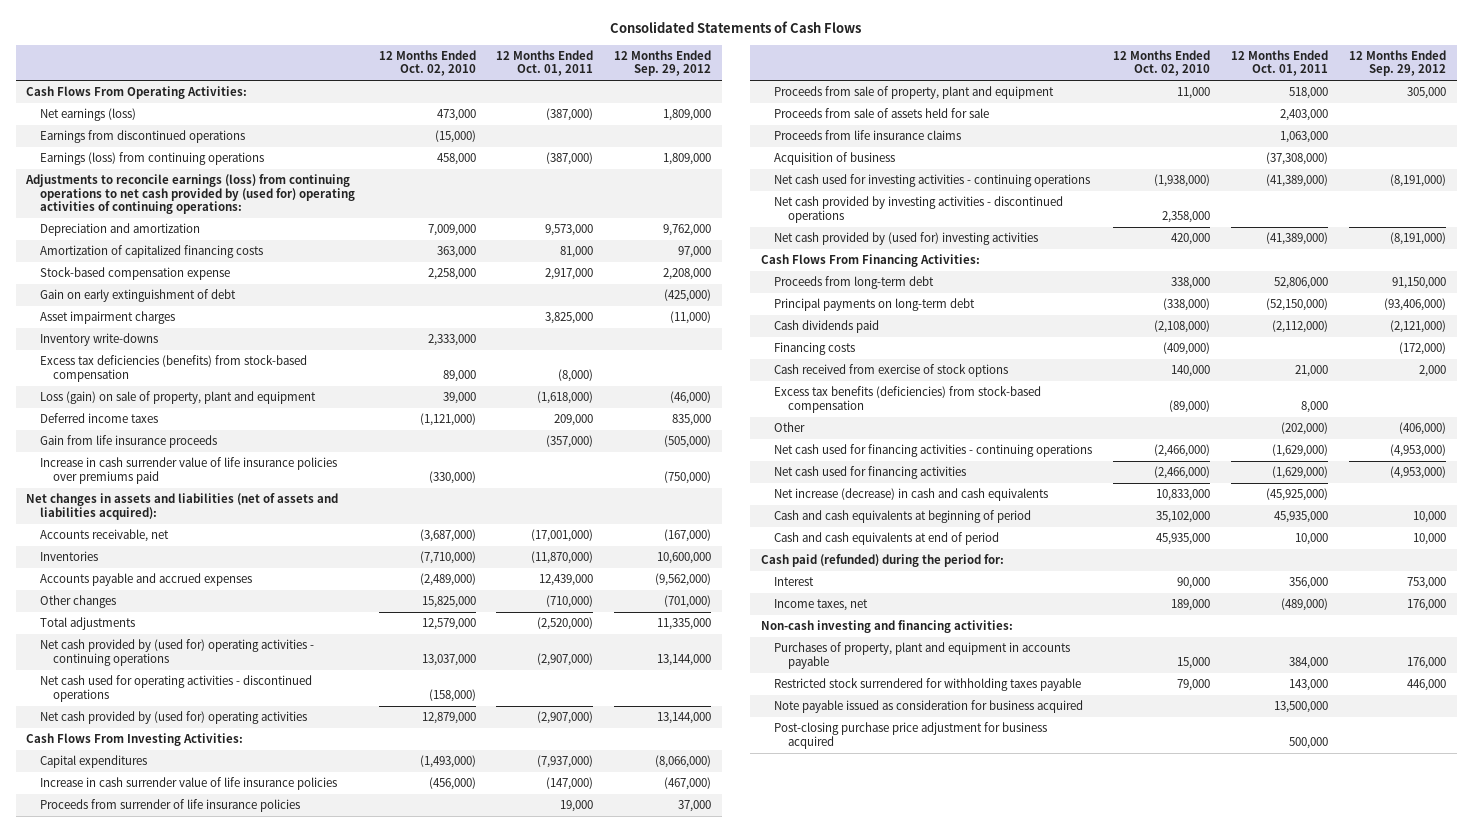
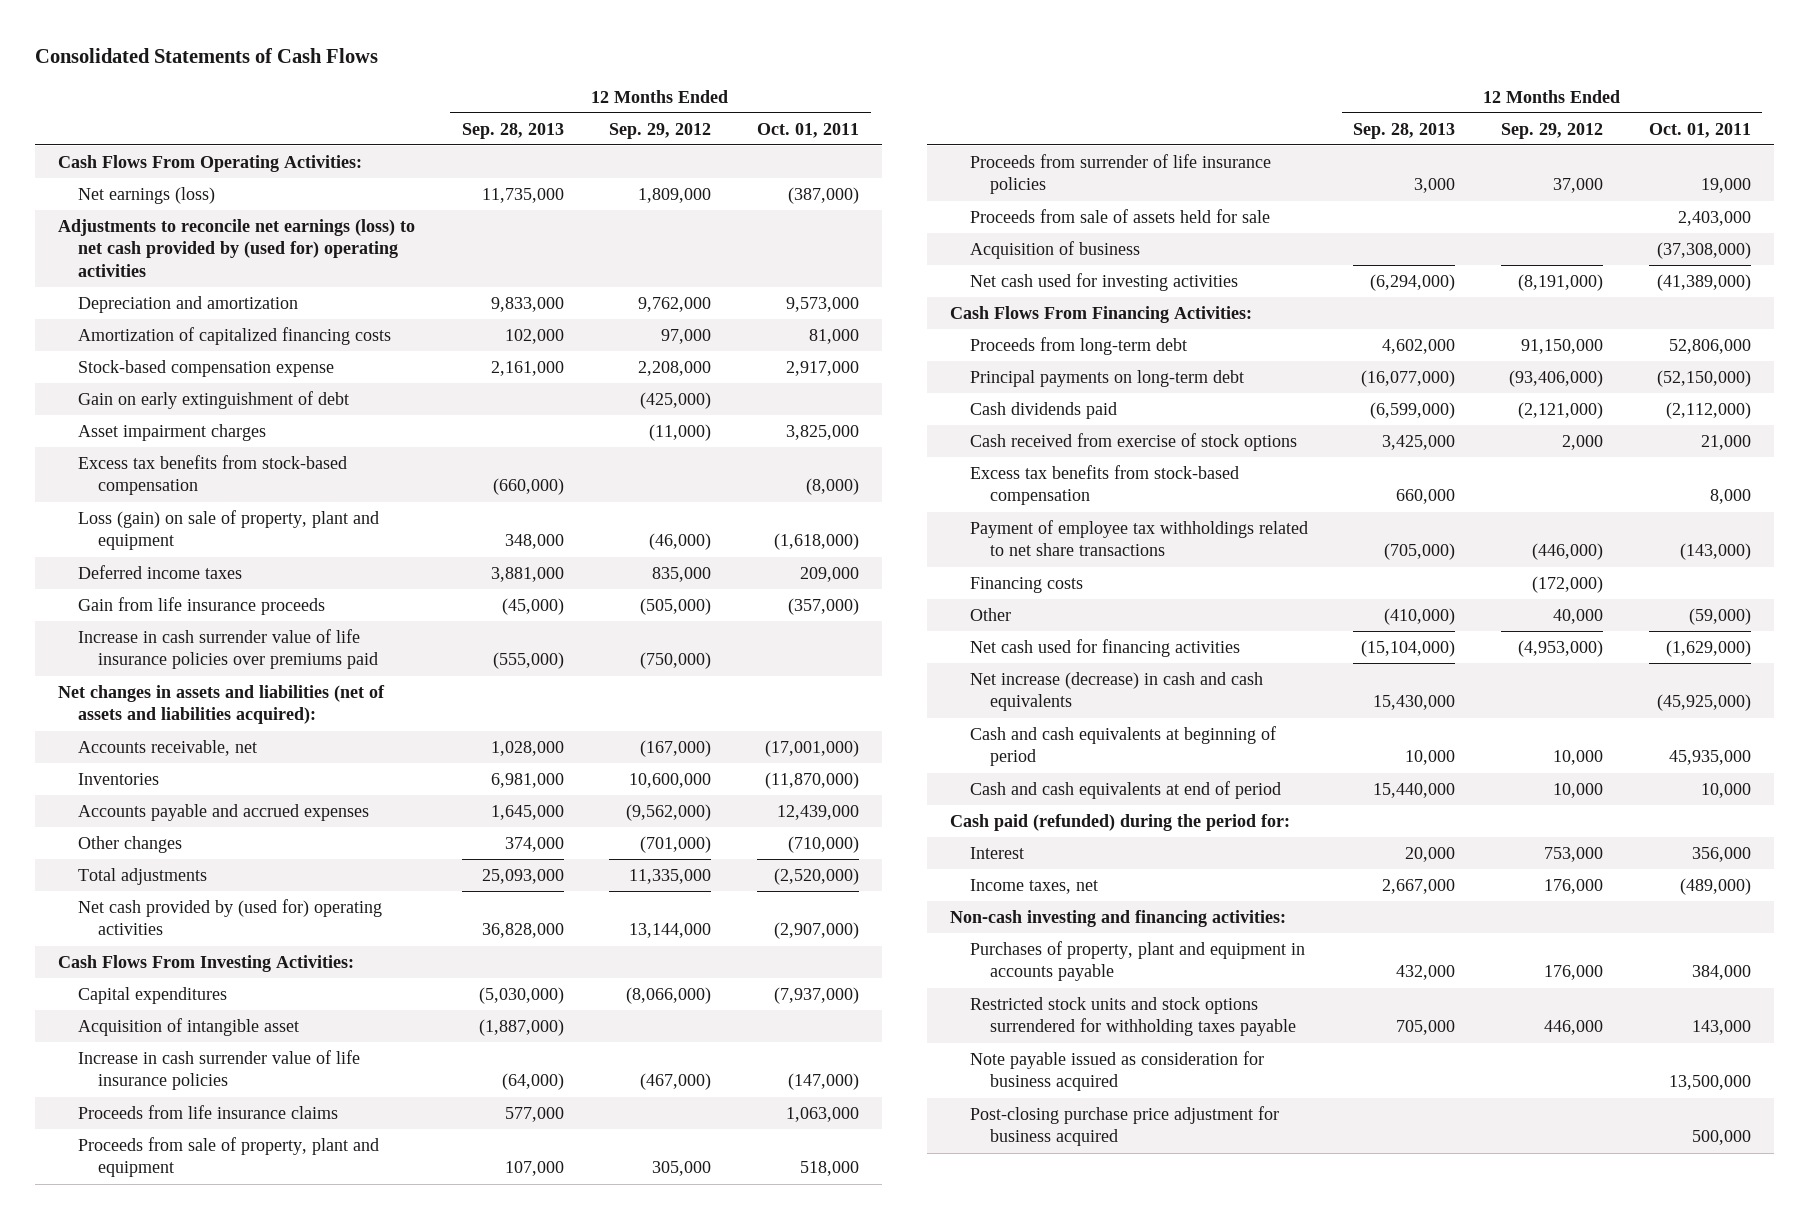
[378,50,476,77] 12 Months Ended Oct. 02, 2010 -> none
none -> [461,122,564,139] Sep. 28, 2013
[39,130,245,144] Earnings from discontinued operations -> none
[39,152,264,166] Earnings (loss) from continuing operations -> none
[25,174,355,214] Adjustments to reconcile earnings (loss) from continuing operations to net cash provided by (used for) operating activities of continuing operations: -> [57,218,415,277] Adjustments to reconcile net earnings (loss) to net cash provided by (used for) operating activities
[39,333,158,347] Inventory write-downs -> none
[39,355,307,382] Excess tax deficiencies (benefits) from stock-based compensation -> [77,454,347,496] Excess tax benefits from stock-based compensation
[39,639,314,666] Net cash provided by (used for) operating activities - continuing operations -> none
[39,675,312,702] Net cash used for operating activities - discontinued operations -> none
none -> [77,1017,299,1036] Acquisition of intangible asset
[774,130,962,141] Proceeds from life insurance claims -> [77,1104,338,1119] Proceeds from life insurance claims
[39,799,300,813] Proceeds from surrender of life insurance policies -> [969,153,1271,195] Proceeds from surrender of life insurance policies
[774,174,1091,188] Net cash used for investing activities - continuing operations -> none
[774,196,1064,223] Net cash provided by investing activities - discontinued operations -> none
[774,232,1039,246] Net cash provided by (used for) investing activities -> [969,272,1238,291] Net cash used for investing activities
[774,444,1093,458] Net cash used for financing activities - continuing operations -> none
[774,386,1042,413] Excess tax benefits (deficiencies) from stock-based compensation -> [969,464,1239,506] Excess tax benefits from stock-based compensation
none -> [969,519,1308,557] Payment of employee tax withholdings related to net share transactions
[774,342,856,356] Financing costs -> [969,576,1083,593] Financing costs
[1281,422,1329,436] (202,000) -> [1688,607,1751,625] (59,000)
[1399,422,1447,436] (406,000) -> [1553,608,1604,624] 40,000
[774,678,1082,692] Restricted stock surrendered for withholding taxes payable -> [969,996,1296,1037] Restricted stock units and stock options surrendered for withholding taxes payable

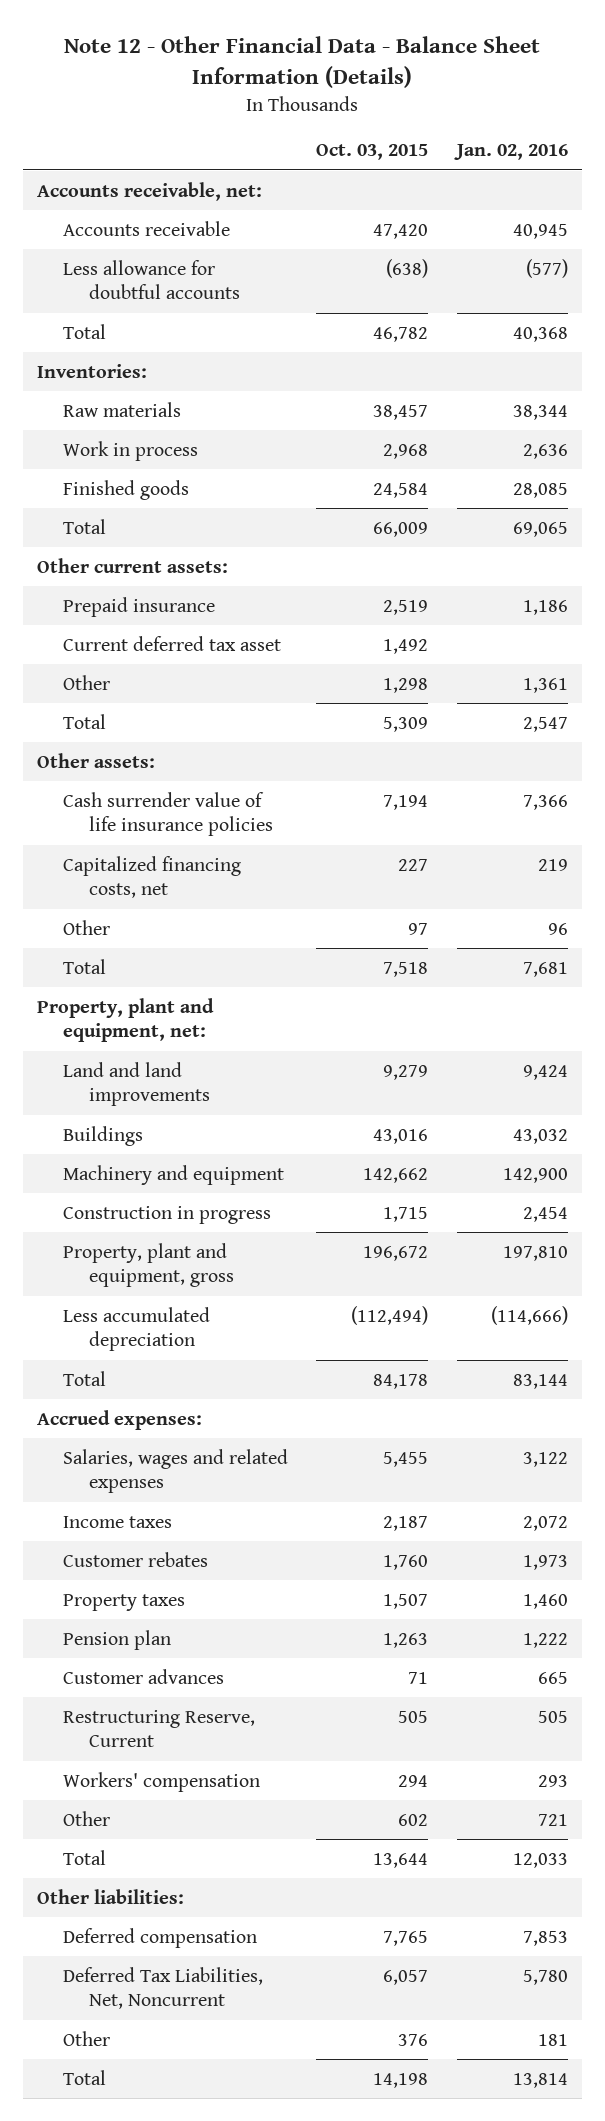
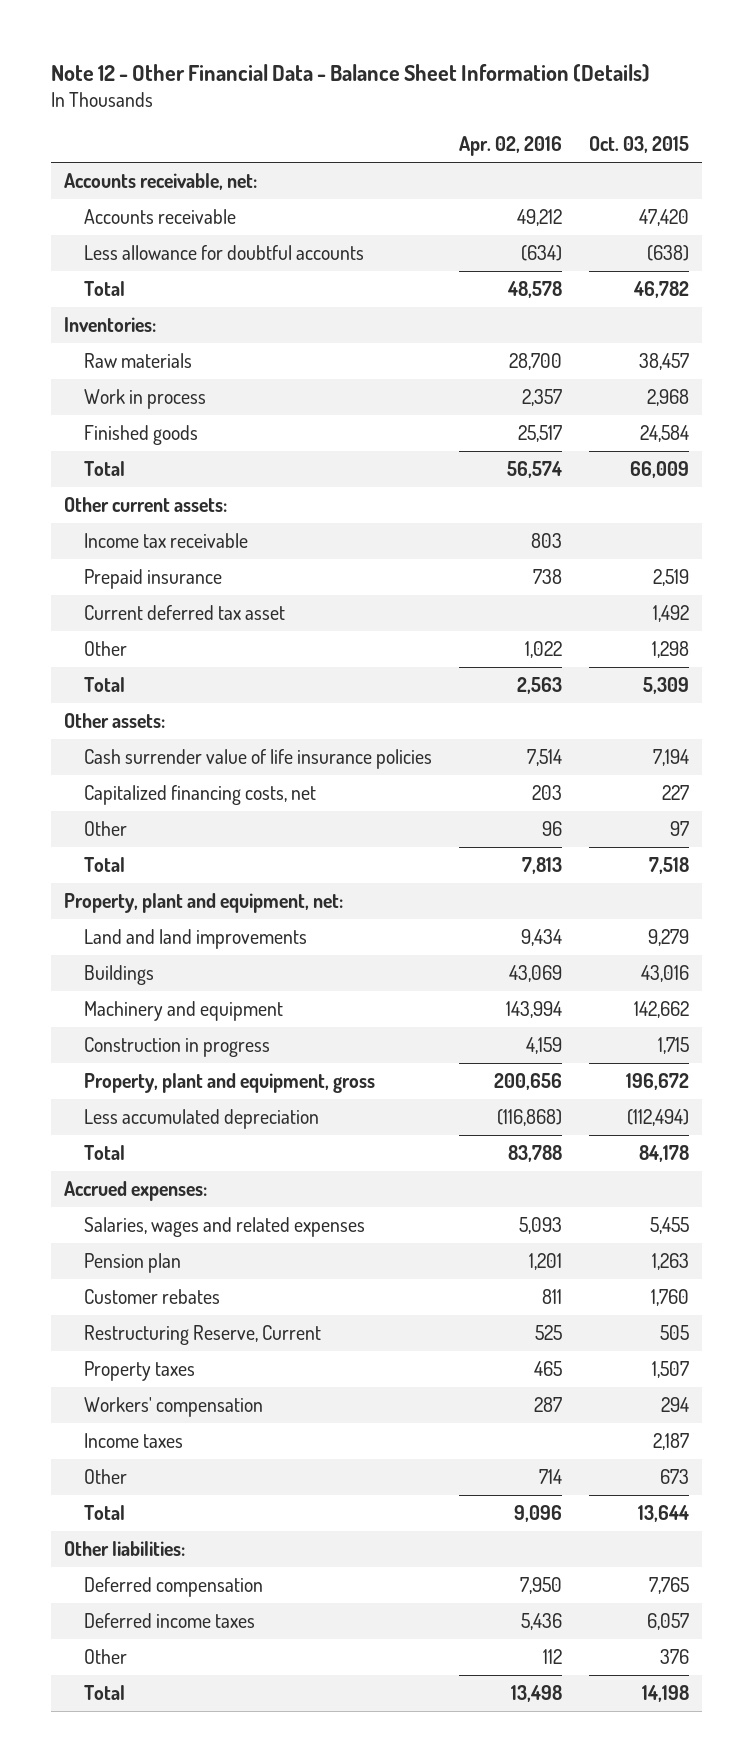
[453,144,568,161] Jan. 02, 2016 -> none
none -> [458,136,562,157] Apr. 02, 2016
none -> [83,533,248,549] Income tax receivable
[62,1668,224,1684] Customer advances -> none
[62,1551,208,1567] Customer rebates -> [83,1289,220,1305] Customer rebates
[62,1593,185,1611] Property taxes -> [83,1361,195,1382] Property taxes
[62,1515,172,1528] Income taxes -> [83,1433,183,1449] Income taxes
[398,1813,429,1826] 602 -> [659,1469,689,1485] 673
[62,1966,263,2010] Deferred Tax Liabilities, Net, Noncurrent -> [83,1613,255,1629] Deferred income taxes

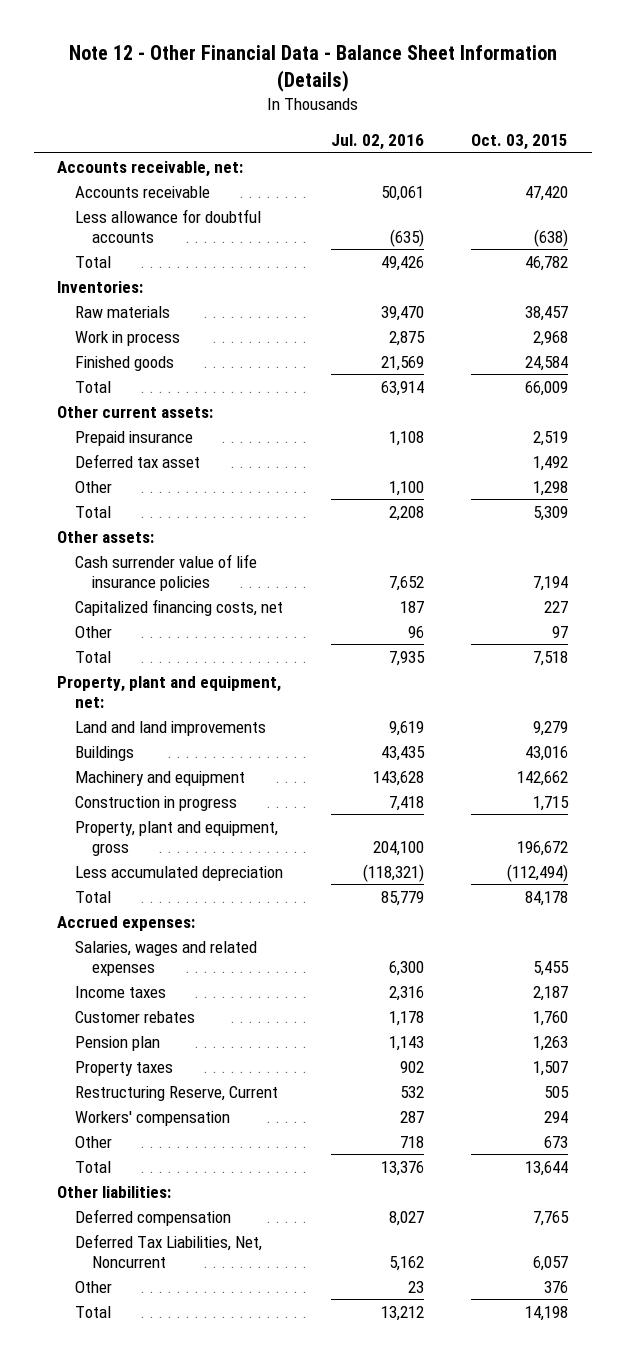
[458,136,562,157] Apr. 02, 2016 -> none
none -> [330,134,424,151] Jul. 02, 2016
[83,533,248,549] Income tax receivable -> none
[83,605,285,621] Current deferred tax asset -> [74,453,200,468] Deferred tax asset
[83,1433,183,1449] Income taxes -> [74,985,166,998] Income taxes
[83,1253,181,1274] Pension plan -> [74,1035,160,1051] Pension plan
[83,1325,321,1346] Restructuring Reserve, Current -> [74,1085,278,1101] Restructuring Reserve, Current
[83,1613,255,1629] Deferred income taxes -> [74,1233,262,1269] Deferred Tax Liabilities, Net, Noncurrent

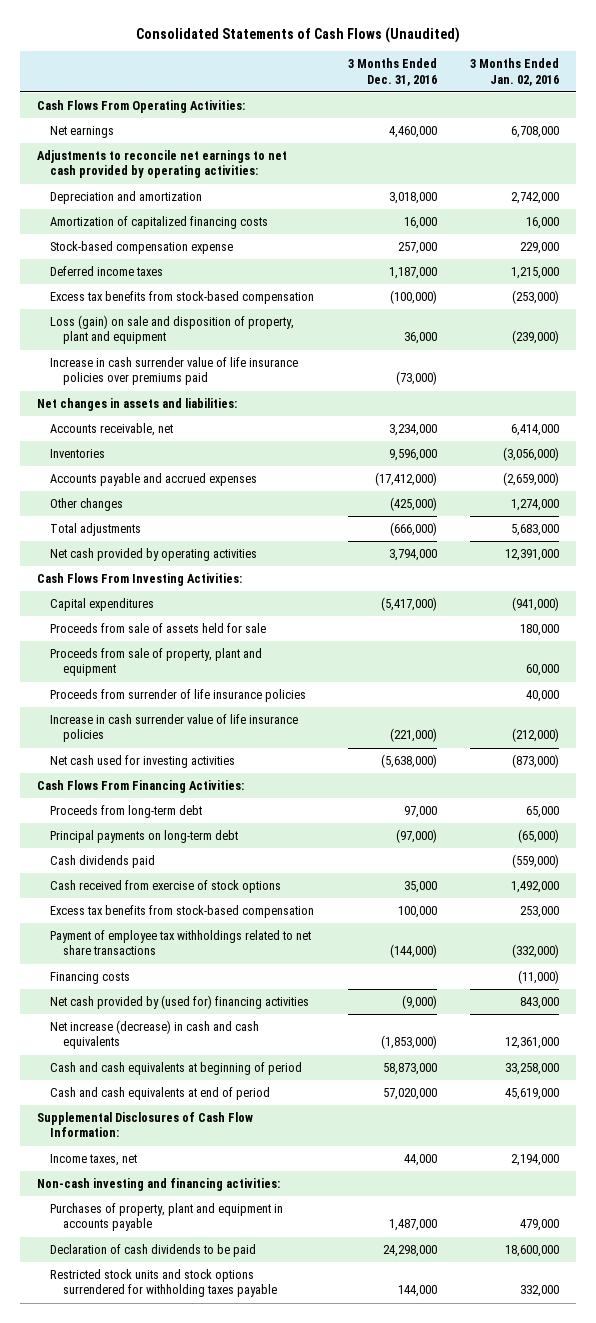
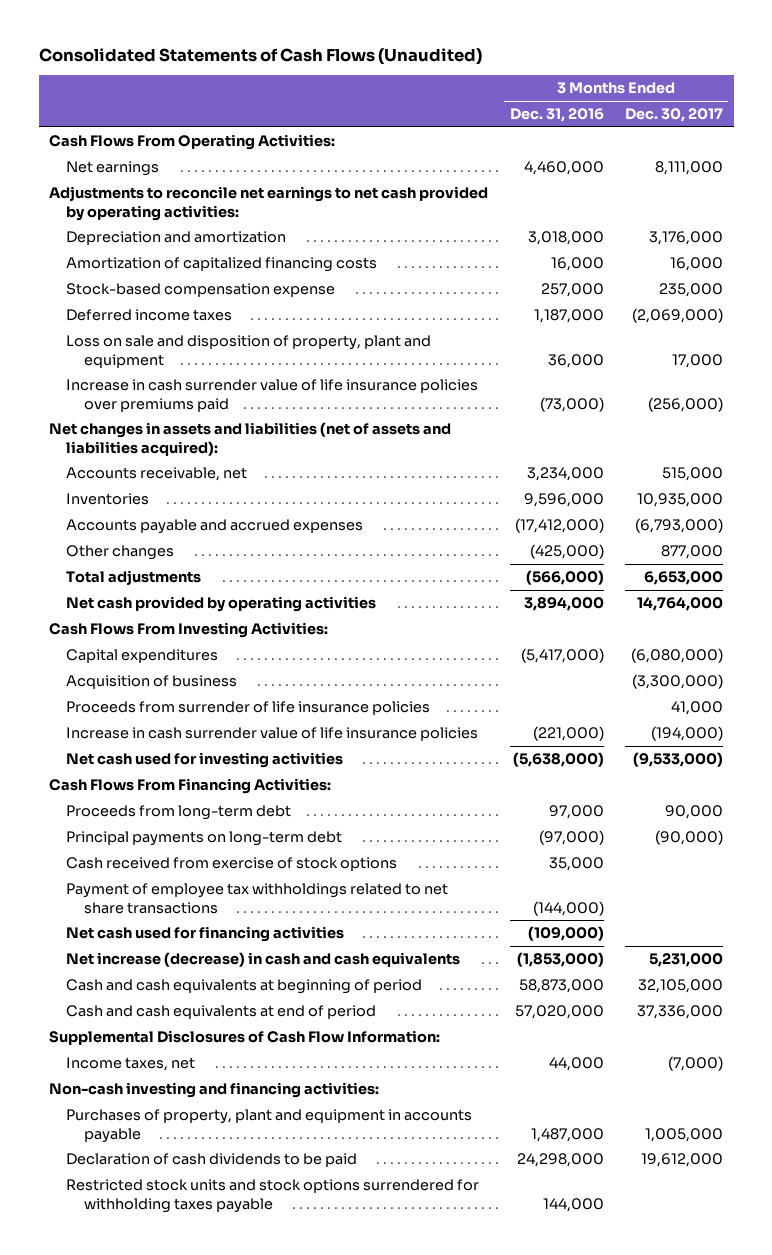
[470,58,560,86] 3 Months Ended Jan. 02, 2016 -> none
none -> [625,108,724,123] Dec. 30, 2017
[49,290,314,304] Excess tax benefits from stock-based compensation -> none
[49,314,294,345] Loss (gain) on sale and disposition of property, plant and equipment -> [66,335,432,368] Loss on sale and disposition of property, plant and equipment
[36,397,237,411] Net changes in assets and liabilities: -> [49,422,452,456] Net changes in assets and liabilities (net of assets and liabilities acquired):
[389,521,437,536] (666,000) -> [525,570,604,586] (566,000)
[388,548,437,561] 3,794,000 -> [523,597,604,612] 3,894,000
[49,622,266,633] Proceeds from sale of assets held for sale -> none
[49,647,262,677] Proceeds from sale of property, plant and equipment -> none
none -> [66,675,238,690] Acquisition of business
[49,854,155,868] Cash dividends paid -> none
[49,904,314,918] Excess tax benefits from stock-based compensation -> none
[49,971,130,984] Financing costs -> none
[49,994,309,1009] Net cash provided by (used for) financing activities -> [66,926,345,943] Net cash used for financing activities
[401,994,437,1009] (9,000) -> [527,926,604,942] (109,000)

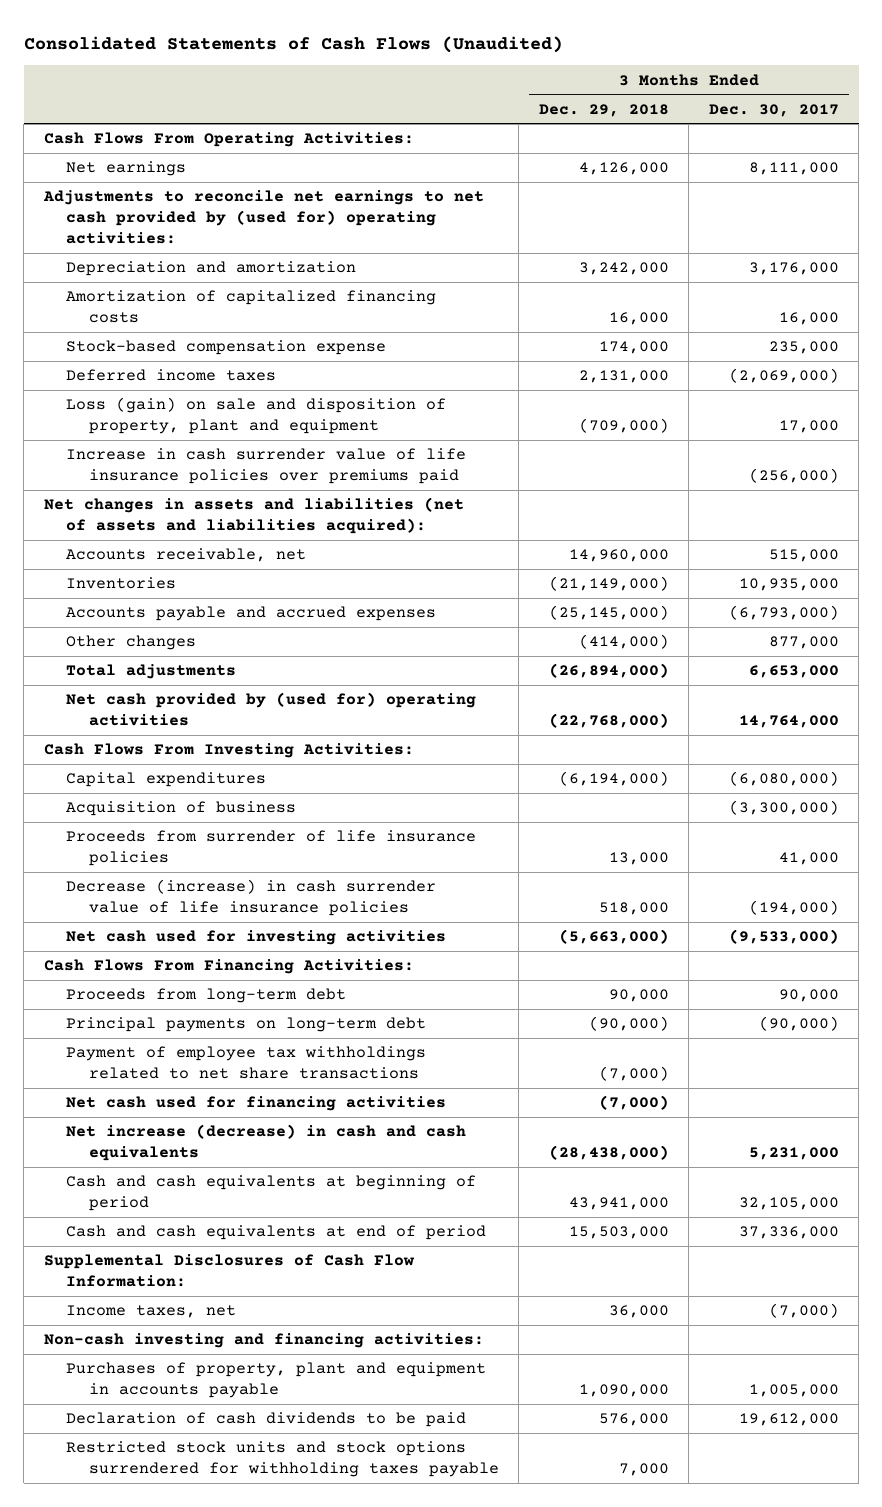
[509,108,604,123] Dec. 31, 2016 -> none
none -> [538,103,669,117] Dec. 29, 2018
[49,186,489,221] Adjustments to reconcile net earnings to net cash provided by operating activities: -> [42,190,484,244] Adjustments to reconcile net earnings to net cash provided by (used for) operating activities:
[66,335,432,368] Loss on sale and disposition of property, plant and equipment -> [66,397,447,434] Loss (gain) on sale and disposition of property, plant and equipment
[66,596,377,613] Net cash provided by operating activities -> [66,692,477,726] Net cash provided by (used for) operating activities
[66,727,479,742] Increase in cash surrender value of life insurance policies -> [66,879,437,916] Decrease (increase) in cash surrender value of life insurance policies
[66,857,398,872] Cash received from exercise of stock options -> none

